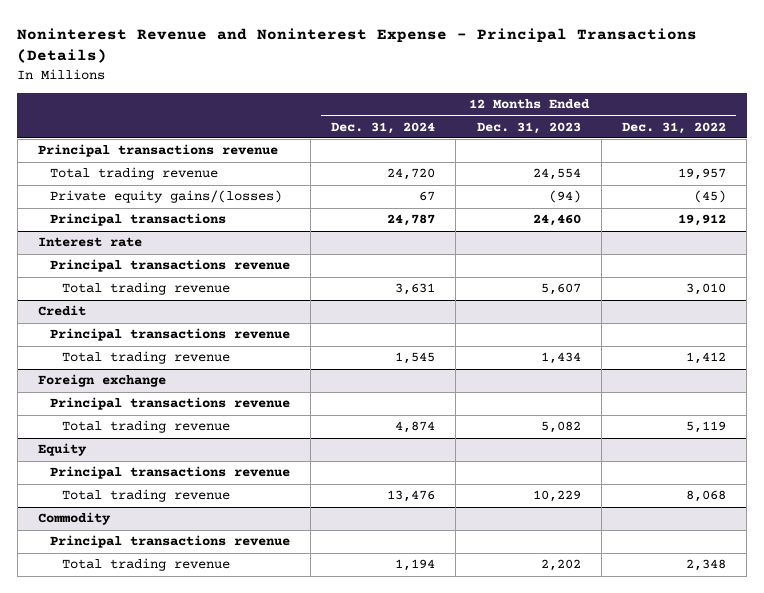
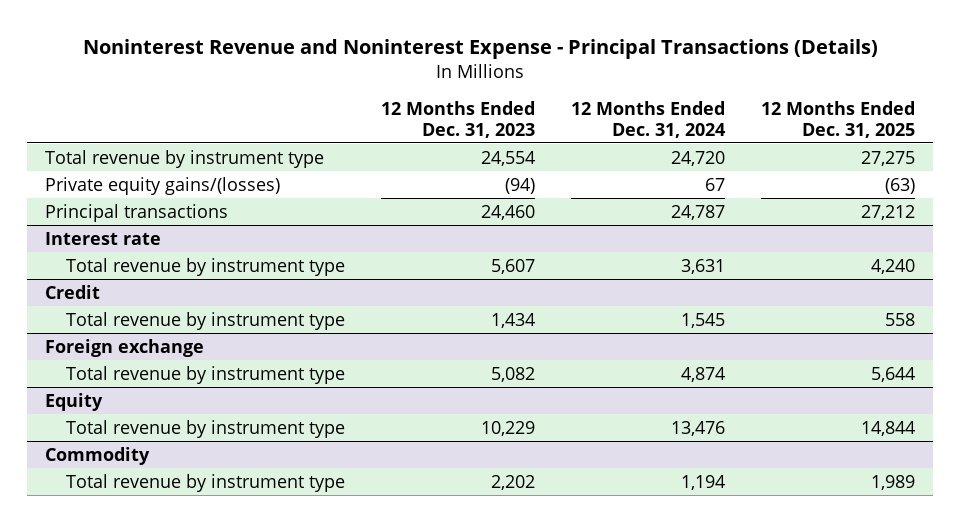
[622,121,727,134] Dec. 31, 2022 -> none
none -> [760,100,915,138] 12 Months Ended Dec. 31, 2025
[37,144,278,158] Principal transactions revenue -> none
[49,167,218,181] Total trading revenue -> [45,149,325,168] Total revenue by instrument type
[49,259,290,273] Principal transactions revenue -> none
[61,282,230,296] Total trading revenue -> [66,257,346,276] Total revenue by instrument type
[49,328,290,342] Principal transactions revenue -> none
[61,351,230,365] Total trading revenue -> [66,311,346,330] Total revenue by instrument type
[49,397,290,411] Principal transactions revenue -> none
[61,420,230,434] Total trading revenue -> [66,365,346,384] Total revenue by instrument type
[49,466,290,480] Principal transactions revenue -> none
[61,489,230,503] Total trading revenue -> [66,419,346,438] Total revenue by instrument type
[49,535,290,549] Principal transactions revenue -> none
[61,558,230,572] Total trading revenue -> [66,473,346,492] Total revenue by instrument type

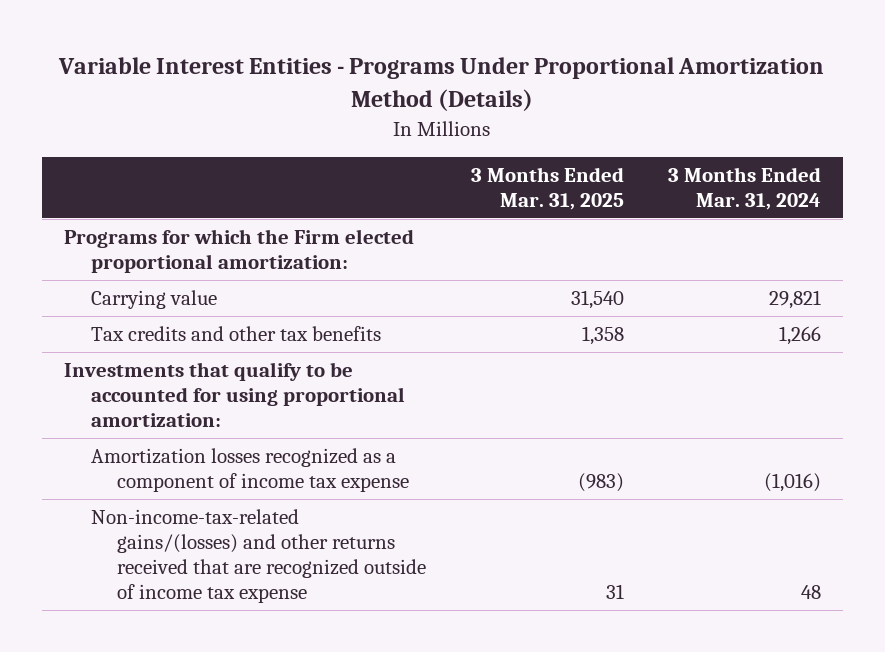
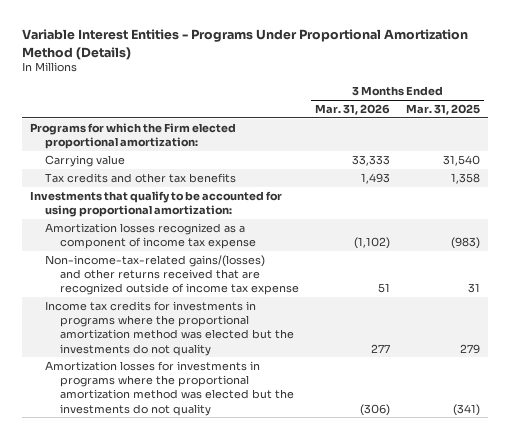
[668,166,822,210] 3 Months Ended Mar. 31, 2024 -> none
none -> [315,104,391,116] Mar. 31, 2026
none -> [45,300,294,356] Income tax credits for investments in programs where the proportional amortization method was elected but the investments do not quality
none -> [45,360,294,416] Amortization losses for investments in programs where the proportional amortization method was elected but the investments do not quality

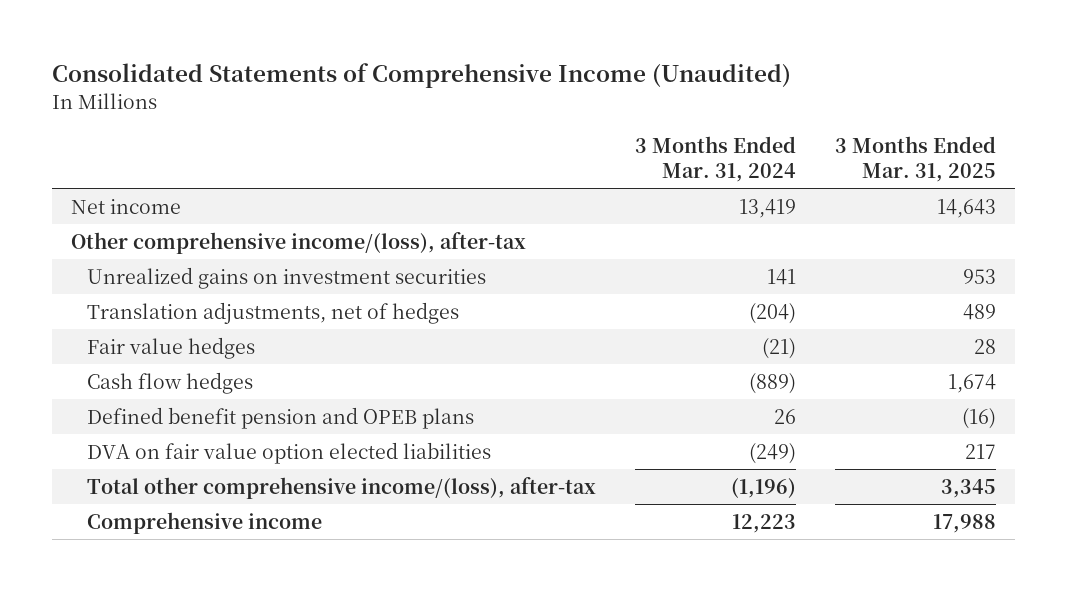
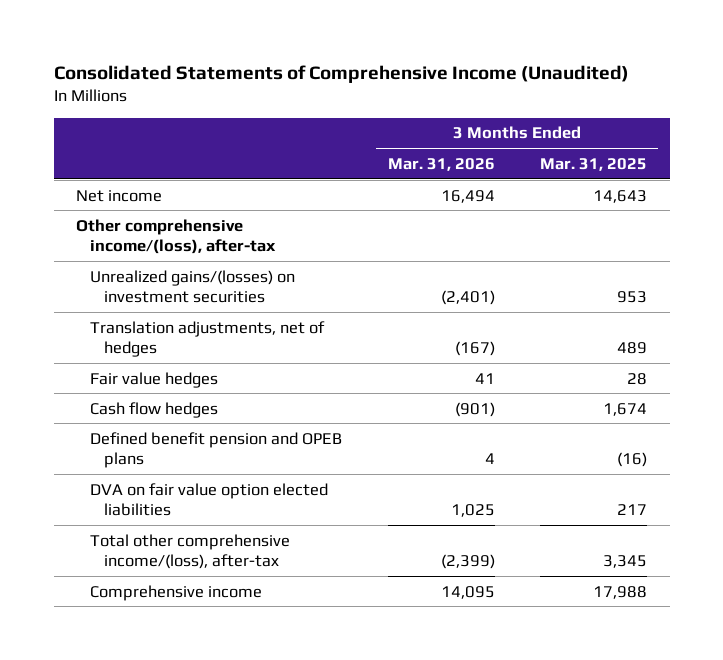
[634,135,796,182] 3 Months Ended Mar. 31, 2024 -> none
none -> [387,157,495,171] Mar. 31, 2026
[86,266,486,289] Unrealized gains on investment securities -> [90,269,296,304] Unrealized gains/(losses) on investment securities

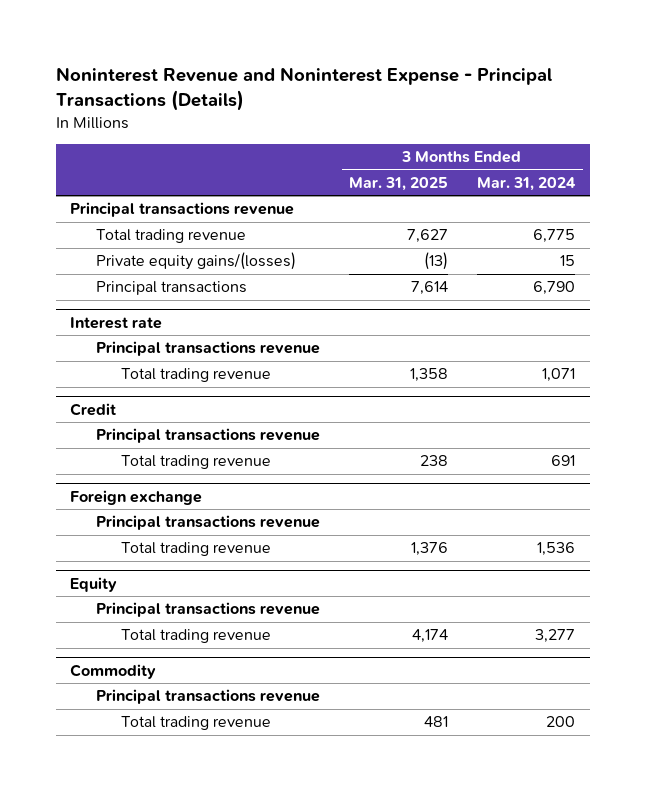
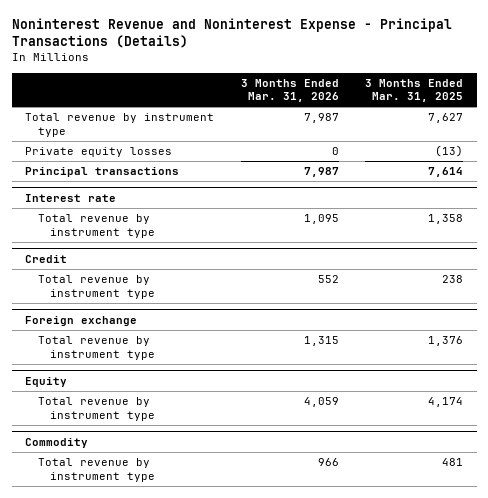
[477,176,577,191] Mar. 31, 2024 -> none
none -> [240,78,339,103] 3 Months Ended Mar. 31, 2026
[70,202,295,218] Principal transactions revenue -> none
[95,229,246,244] Total trading revenue -> [24,113,214,137] Total revenue by instrument type
[95,252,296,271] Private equity gains/(losses) -> [24,147,172,158] Private equity losses
[95,341,320,357] Principal transactions revenue -> none
[121,368,272,383] Total trading revenue -> [37,214,156,238] Total revenue by instrument type
[95,428,320,444] Principal transactions revenue -> none
[121,455,272,470] Total trading revenue -> [37,275,156,299] Total revenue by instrument type
[95,515,320,531] Principal transactions revenue -> none
[121,542,272,557] Total trading revenue -> [37,336,156,360] Total revenue by instrument type
[95,602,320,618] Principal transactions revenue -> none
[121,629,272,644] Total trading revenue -> [37,397,156,421] Total revenue by instrument type
[95,689,320,705] Principal transactions revenue -> none
[121,716,272,731] Total trading revenue -> [37,458,156,482] Total revenue by instrument type

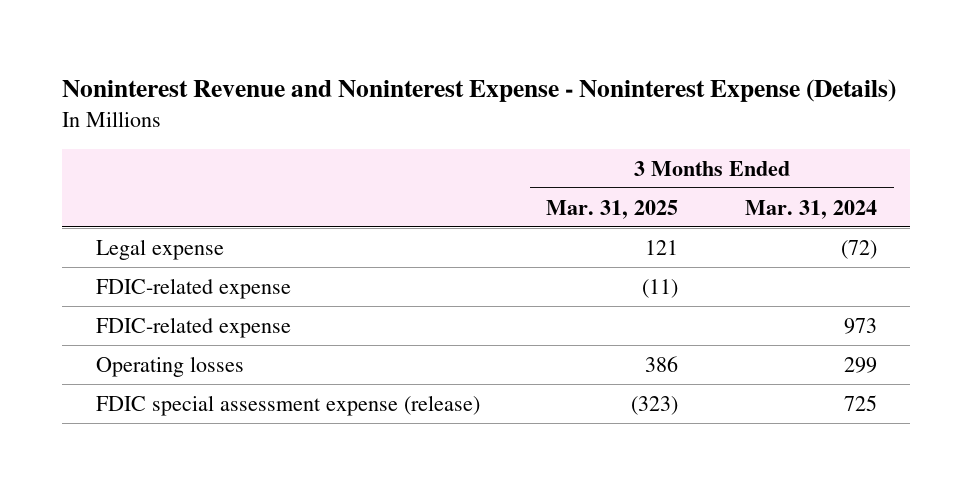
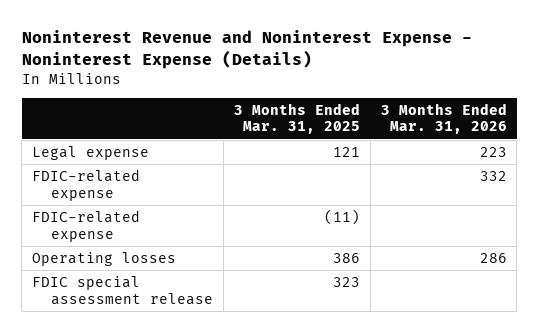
[744,199,877,219] Mar. 31, 2024 -> none
none -> [380,102,507,135] 3 Months Ended Mar. 31, 2026
[95,277,291,299] FDIC-related expense -> [32,209,141,242] FDIC-related expense
[95,394,480,416] FDIC special assessment expense (release) -> [32,275,213,305] FDIC special assessment release
[631,395,679,415] (323) -> [332,276,360,287] 323

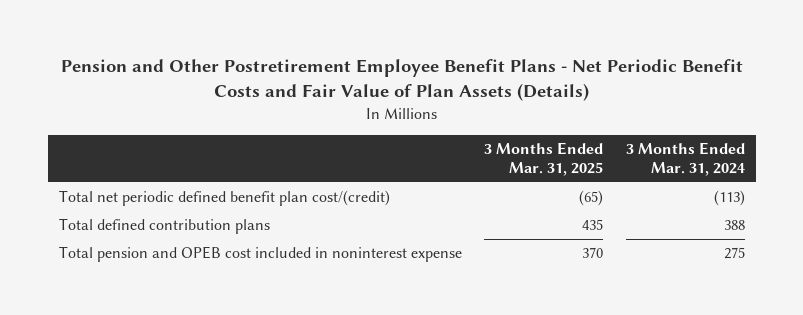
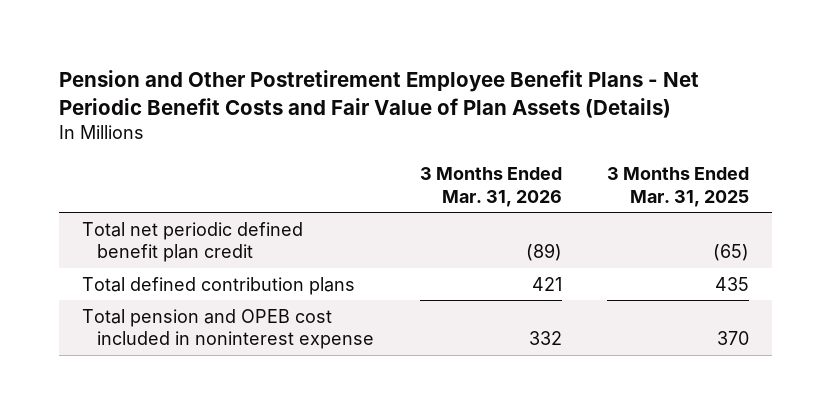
[625,142,745,176] 3 Months Ended Mar. 31, 2024 -> none
none -> [419,166,562,207] 3 Months Ended Mar. 31, 2026
[58,190,390,207] Total net periodic defined benefit plan cost/(credit) -> [82,221,304,263] Total net periodic defined benefit plan credit

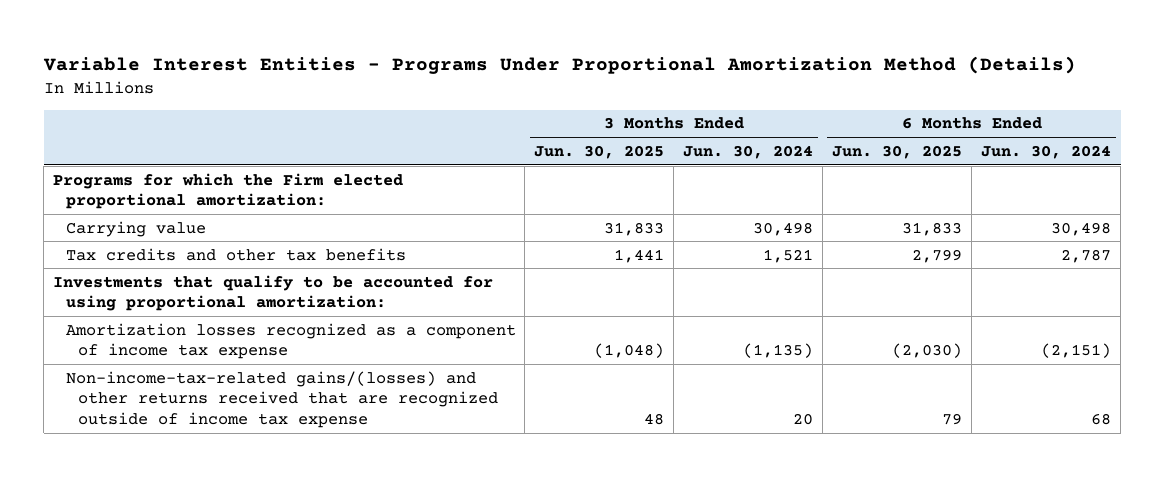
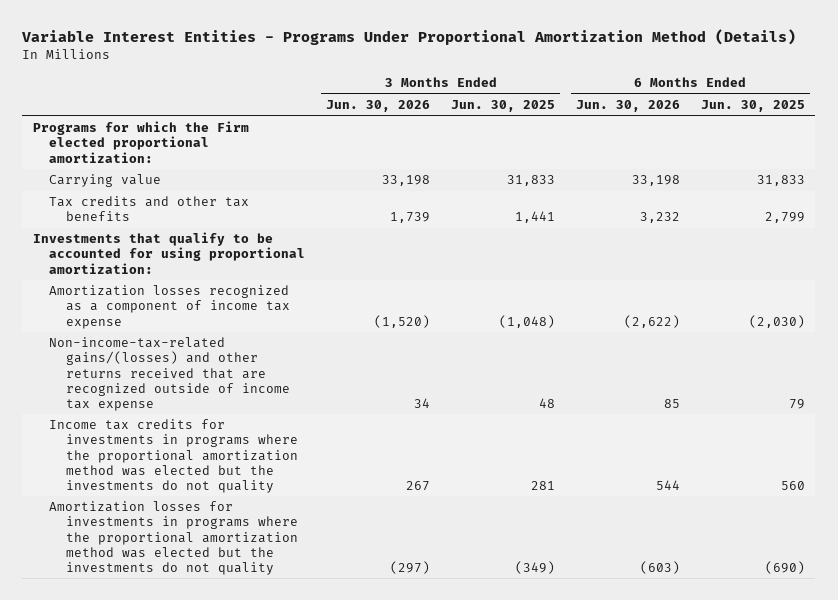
[683,144,814,159] Jun. 30, 2024 -> none
[981,144,1112,159] Jun. 30, 2024 -> none
none -> [326,99,431,112] Jun. 30, 2026
none -> [575,99,680,112] Jun. 30, 2026
none -> [49,419,298,493] Income tax credits for investments in programs where the proportional amortization method was elected but the investments do not quality
none -> [49,501,298,575] Amortization losses for investments in programs where the proportional amortization method was elected but the investments do not quality

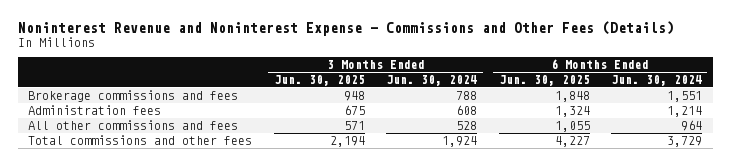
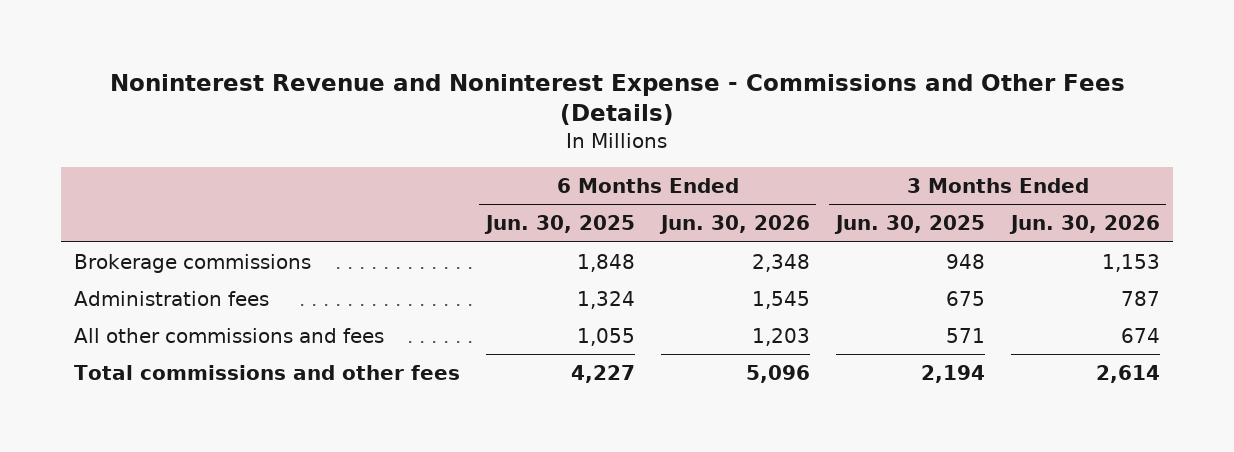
[386,75,478,87] Jun. 30, 2024 -> none
[611,75,703,87] Jun. 30, 2024 -> none
none -> [658,215,810,235] Jun. 30, 2026
none -> [1008,215,1160,235] Jun. 30, 2026
[28,90,239,103] Brokerage commissions and fees -> [73,253,311,273] Brokerage commissions

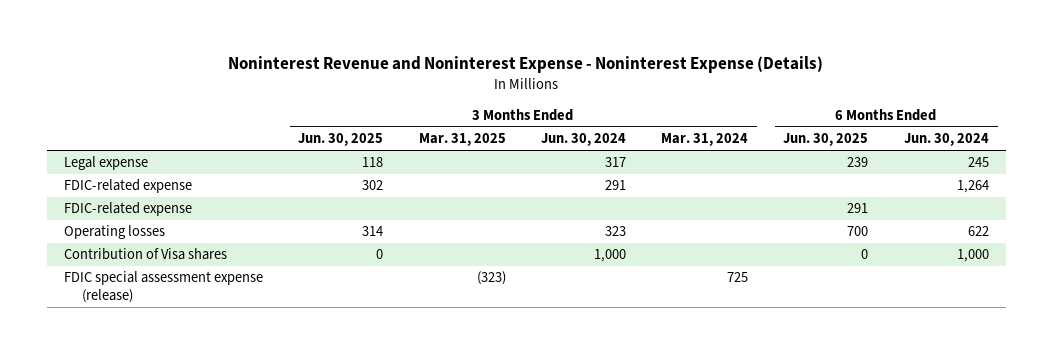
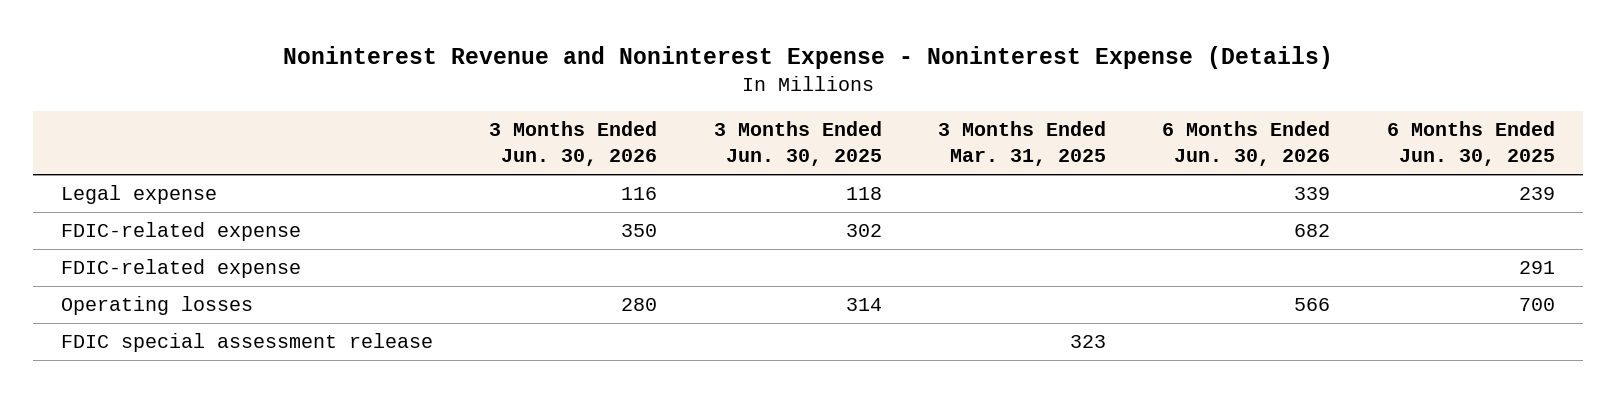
[540,133,626,147] Jun. 30, 2024 -> none
[661,133,749,147] Mar. 31, 2024 -> none
[903,133,989,147] Jun. 30, 2024 -> none
none -> [489,121,658,167] 3 Months Ended Jun. 30, 2026
none -> [1162,121,1331,167] 6 Months Ended Jun. 30, 2026
[64,248,228,261] Contribution of Visa shares -> none
[64,271,264,304] FDIC special assessment expense (release) -> [61,333,434,353] FDIC special assessment release
[476,271,506,286] (323) -> [1070,335,1107,349] 323

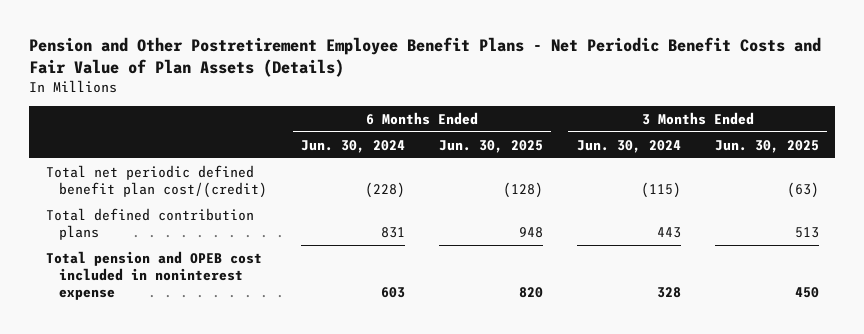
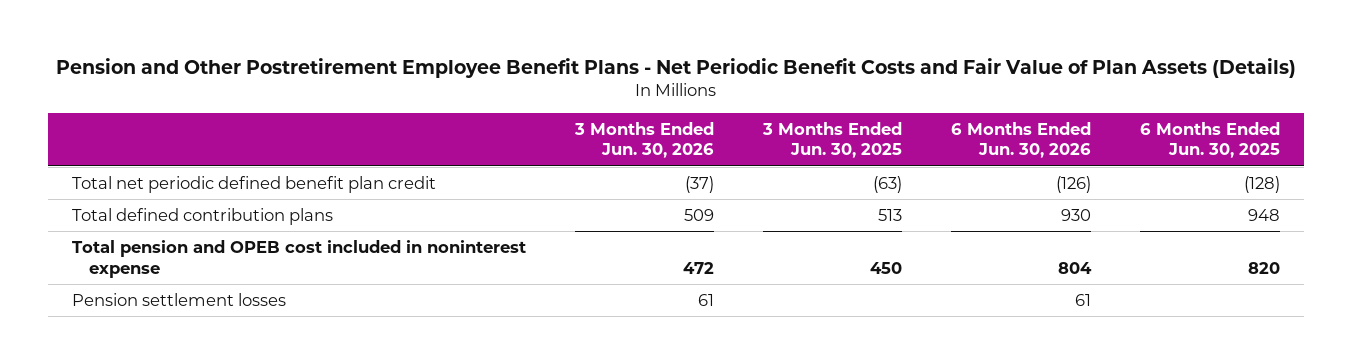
[301,139,406,153] Jun. 30, 2024 -> none
[576,139,681,153] Jun. 30, 2024 -> none
none -> [574,121,715,159] 3 Months Ended Jun. 30, 2026
none -> [950,121,1091,159] 6 Months Ended Jun. 30, 2026
[45,164,268,199] Total net periodic defined benefit plan cost/(credit) -> [72,175,437,193] Total net periodic defined benefit plan credit
none -> [72,292,287,306] Pension settlement losses

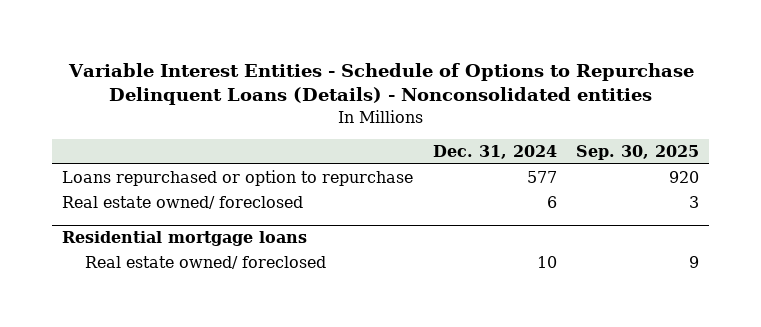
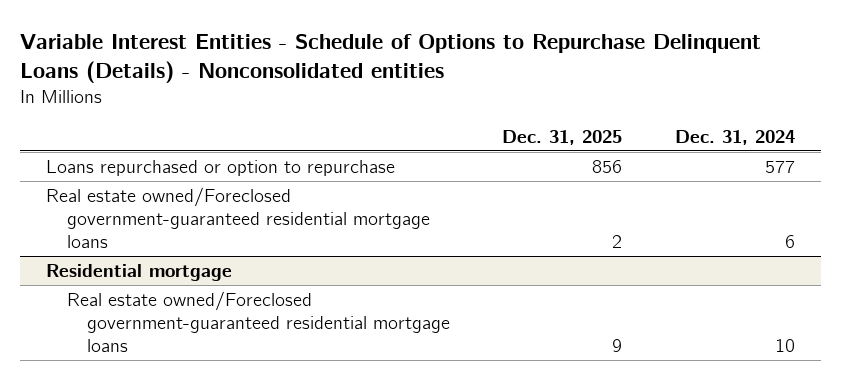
[576,144,700,160] Sep. 30, 2025 -> none
none -> [502,129,623,145] Dec. 31, 2025
[62,196,304,210] Real estate owned/ foreclosed -> [46,186,430,249] Real estate owned/Foreclosed government-guaranteed residential mortgage loans
[62,231,308,247] Residential mortgage loans -> [46,263,233,281] Residential mortgage
[85,256,327,270] Real estate owned/ foreclosed -> [66,290,450,353] Real estate owned/Foreclosed government-guaranteed residential mortgage loans

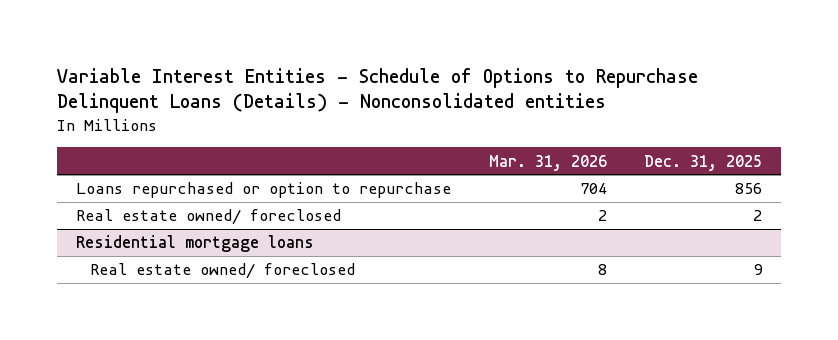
[674,129,795,145] Dec. 31, 2024 -> none
none -> [488,154,607,171] Mar. 31, 2026
[46,186,430,249] Real estate owned/Foreclosed government-guaranteed residential mortgage loans -> [75,209,341,226] Real estate owned/ foreclosed
[46,263,233,281] Residential mortgage -> [75,235,314,253] Residential mortgage loans
[66,290,450,353] Real estate owned/Foreclosed government-guaranteed residential mortgage loans -> [90,263,356,280] Real estate owned/ foreclosed

